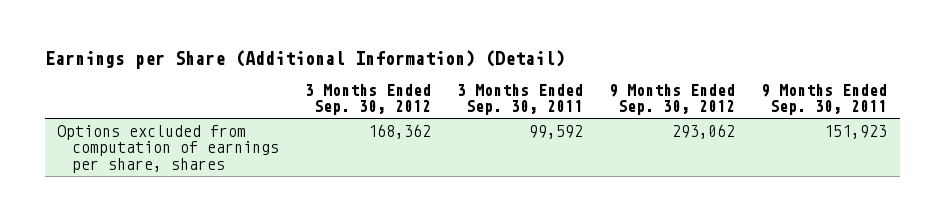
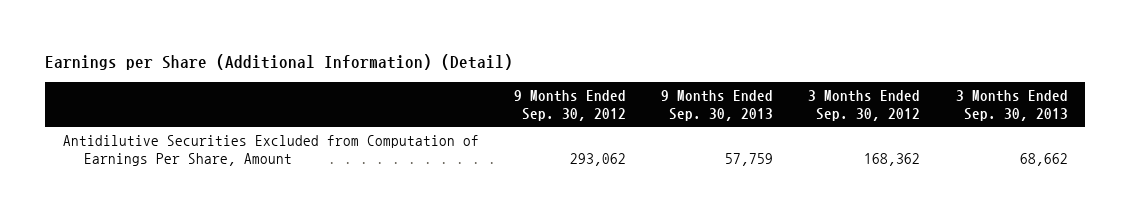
[457,83,584,116] 3 Months Ended Sep. 30, 2011 -> none
[760,83,887,116] 9 Months Ended Sep. 30, 2011 -> none
none -> [661,89,774,121] 9 Months Ended Sep. 30, 2013
none -> [955,89,1068,121] 3 Months Ended Sep. 30, 2013
[57,124,280,173] Options excluded from computation of earnings per share, shares -> [62,134,479,166] Antidilutive Securities Excluded from Computation of Earnings Per Share, Amount

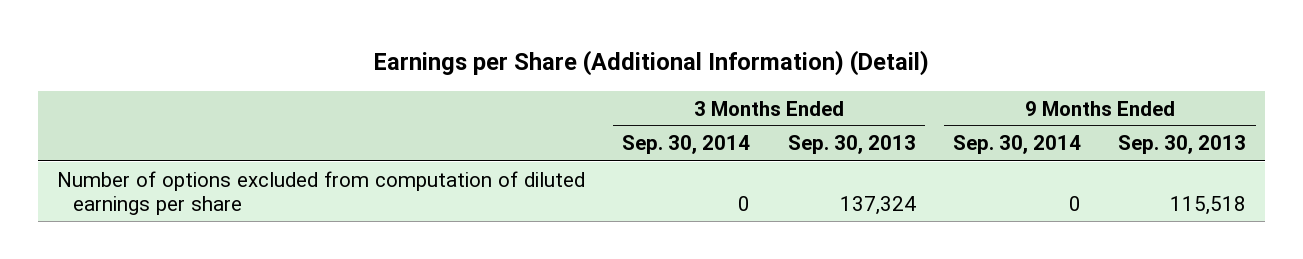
[513,89,626,121] 9 Months Ended Sep. 30, 2012 -> none
[808,89,921,121] 3 Months Ended Sep. 30, 2012 -> none
none -> [622,135,751,155] Sep. 30, 2014
none -> [953,135,1082,155] Sep. 30, 2014
[62,134,479,166] Antidilutive Securities Excluded from Computation of Earnings Per Share, Amount -> [56,170,585,215] Number of options excluded from computation of diluted earnings per share
[725,152,774,166] 57,759 -> [1170,195,1247,215] 115,518
[1019,152,1068,166] 68,662 -> [839,195,916,215] 137,324

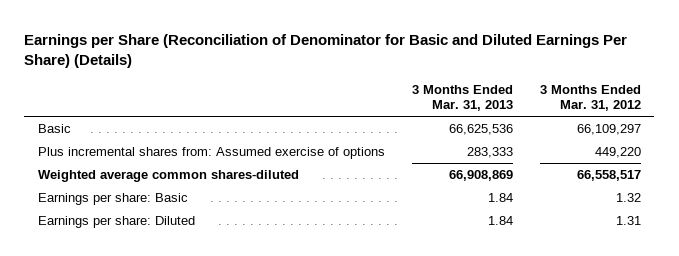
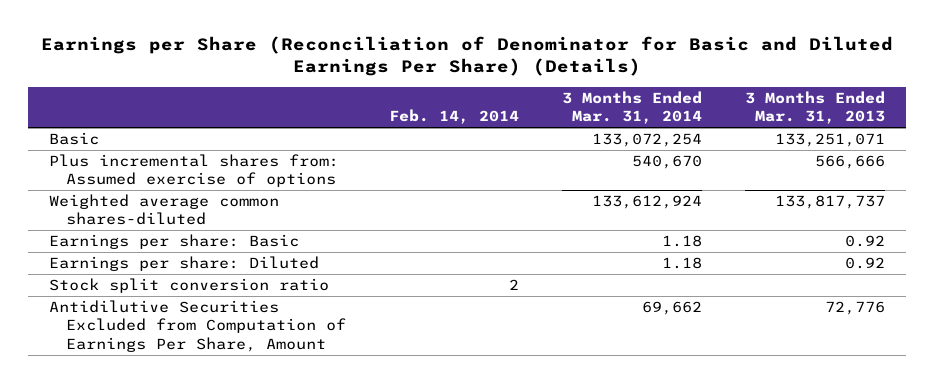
[539,84,641,112] 3 Months Ended Mar. 31, 2012 -> none
none -> [388,109,519,125] Feb. 14, 2014
none -> [561,90,702,125] 3 Months Ended Mar. 31, 2014
[448,123,513,135] 66,625,536 -> [774,133,885,148] 133,251,071
[466,146,513,158] 283,333 -> [814,155,885,170] 566,666
[448,169,513,181] 66,908,869 -> [774,195,885,210] 133,817,737
[487,192,513,202] 1.84 -> [844,235,885,248] 0.92
[487,215,513,225] 1.84 -> [844,257,885,270] 0.92
none -> [49,278,330,294] Stock split conversion ratio
none -> [49,300,346,352] Antidilutive Securities Excluded from Computation of Earnings Per Share, Amount

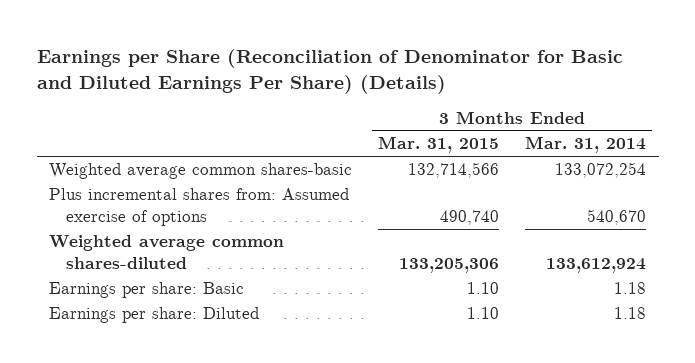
[388,109,519,125] Feb. 14, 2014 -> none
[744,90,885,125] 3 Months Ended Mar. 31, 2013 -> none
none -> [378,136,500,154] Mar. 31, 2015
[49,132,100,146] Basic -> [49,163,353,180] Weighted average common shares-basic
[49,278,330,294] Stock split conversion ratio -> none
[49,300,346,352] Antidilutive Securities Excluded from Computation of Earnings Per Share, Amount -> none

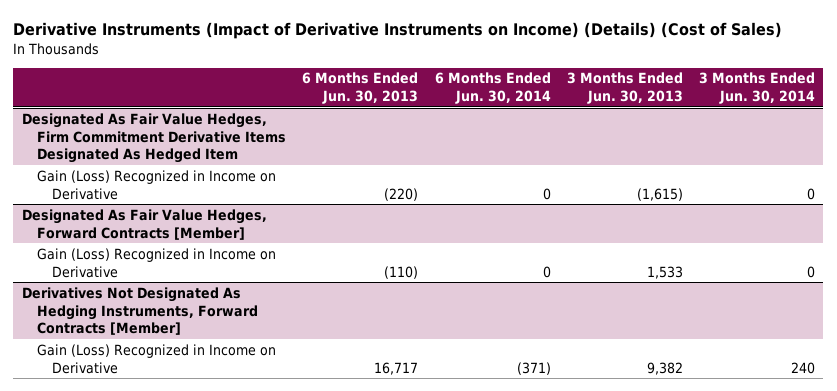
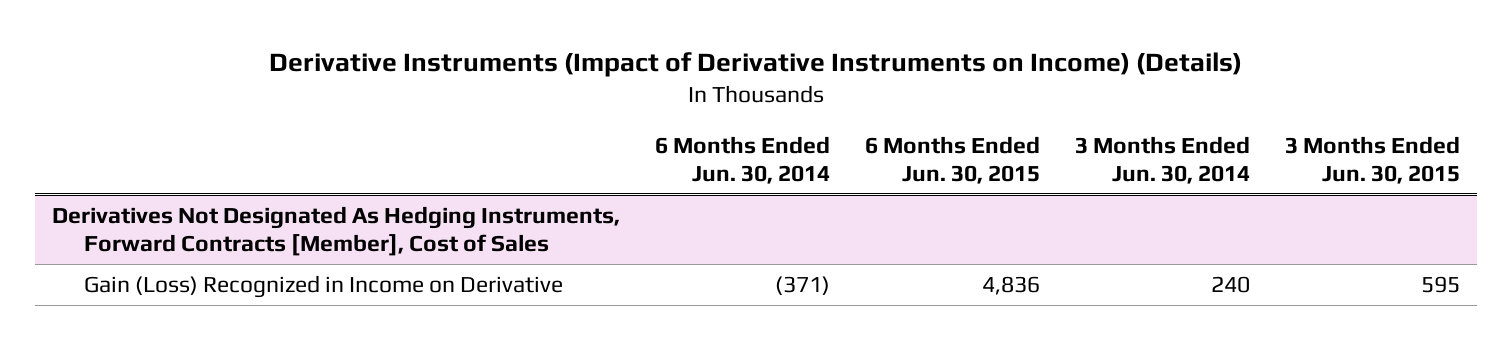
[13,21,783,39] Derivative Instruments (Impact of Derivative Instruments on Income) (Details) (Cost of Sales) -> [268,51,1242,77] Derivative Instruments (Impact of Derivative Instruments on Income) (Details)
[302,72,419,105] 6 Months Ended Jun. 30, 2013 -> none
[566,72,683,105] 3 Months Ended Jun. 30, 2013 -> none
none -> [864,135,1040,184] 6 Months Ended Jun. 30, 2015
none -> [1284,135,1460,184] 3 Months Ended Jun. 30, 2015
[21,112,286,164] Designated As Fair Value Hedges, Firm Commitment Derivative Items Designated As Hedged Item -> none
[36,169,276,200] Gain (Loss) Recognized in Income on Derivative -> none
[21,208,267,240] Designated As Fair Value Hedges, Forward Contracts [Member] -> none
[36,247,276,278] Gain (Loss) Recognized in Income on Derivative -> none
[21,286,258,336] Derivatives Not Designated As Hedging Instruments, Forward Contracts [Member] -> [52,206,621,257] Derivatives Not Designated As Hedging Instruments, Forward Contracts [Member], Cost of Sales

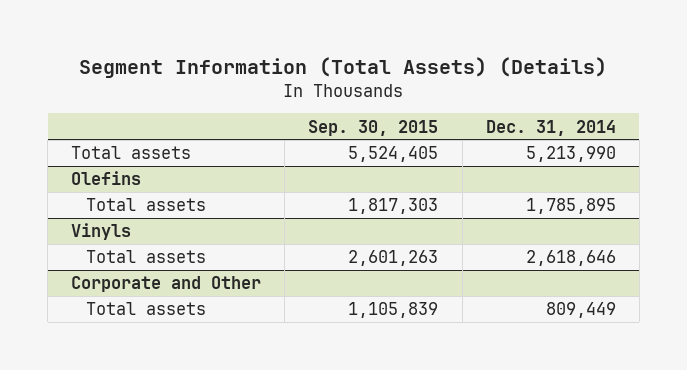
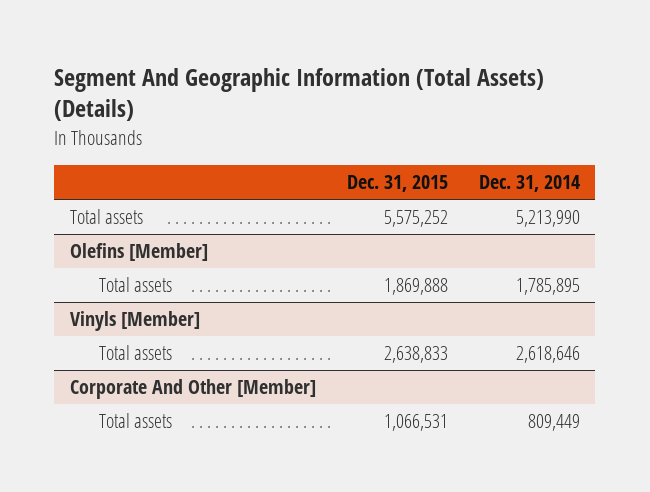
[79,56,608,78] Segment Information (Total Assets) (Details) -> [54,67,545,122] Segment And Geographic Information (Total Assets) (Details)
[308,119,439,136] Sep. 30, 2015 -> none
none -> [346,175,448,193] Dec. 31, 2015
[71,171,142,186] Olefins -> [69,243,208,262] Olefins [Member]
[71,223,132,241] Vinyls -> [69,311,200,332] Vinyls [Member]
[71,276,262,293] Corporate and Other -> [69,379,316,400] Corporate And Other [Member]

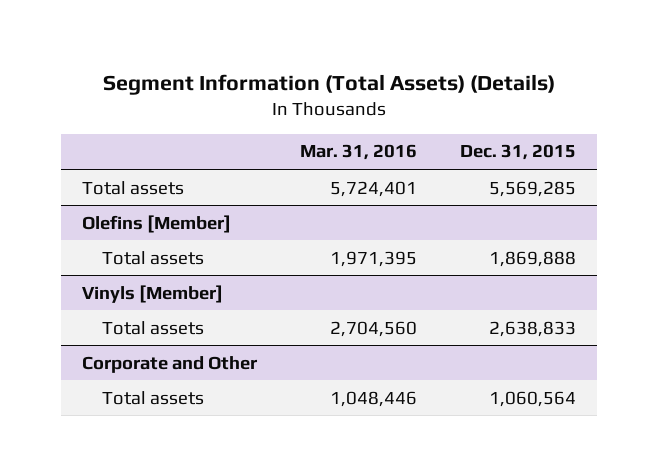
[54,67,545,122] Segment And Geographic Information (Total Assets) (Details) -> [103,73,556,95] Segment Information (Total Assets) (Details)
[478,175,580,193] Dec. 31, 2014 -> none
none -> [300,144,418,161] Mar. 31, 2016
[383,210,448,228] 5,575,252 -> [488,180,576,197] 5,569,285
[69,379,316,400] Corporate And Other [Member] -> [82,355,259,373] Corporate and Other
[383,414,448,432] 1,066,531 -> [488,390,576,407] 1,060,564

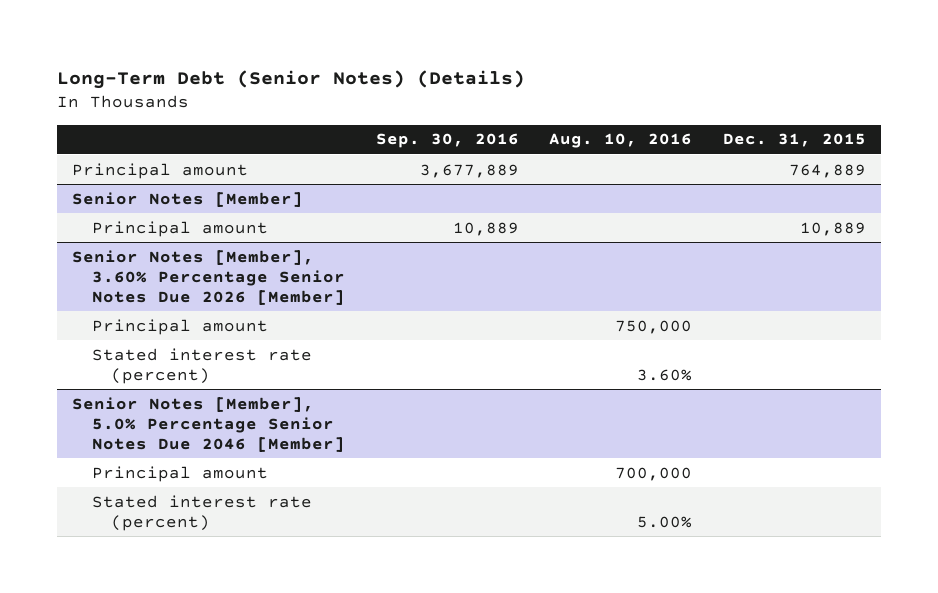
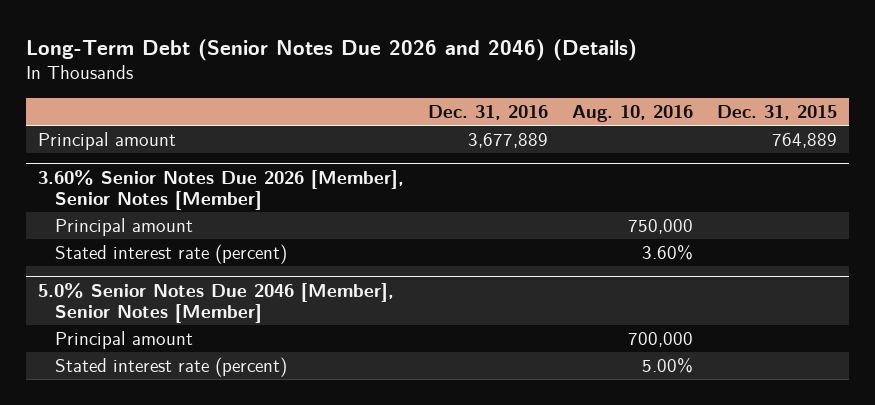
[56,69,525,89] Long-Term Debt (Senior Notes) (Details) -> [25,38,637,61] Long-Term Debt (Senior Notes Due 2026 and 2046) (Details)
[375,133,519,149] Sep. 30, 2016 -> none
none -> [427,104,548,120] Dec. 31, 2016
[72,191,304,207] Senior Notes [Member] -> none
[91,220,268,237] Principal amount -> none
[72,249,345,305] Senior Notes [Member], 3.60% Percentage Senior Notes Due 2026 [Member] -> [37,169,404,211] 3.60% Senior Notes Due 2026 [Member], Senior Notes [Member]
[72,396,345,452] Senior Notes [Member], 5.0% Percentage Senior Notes Due 2046 [Member] -> [37,282,394,324] 5.0% Senior Notes Due 2046 [Member], Senior Notes [Member]

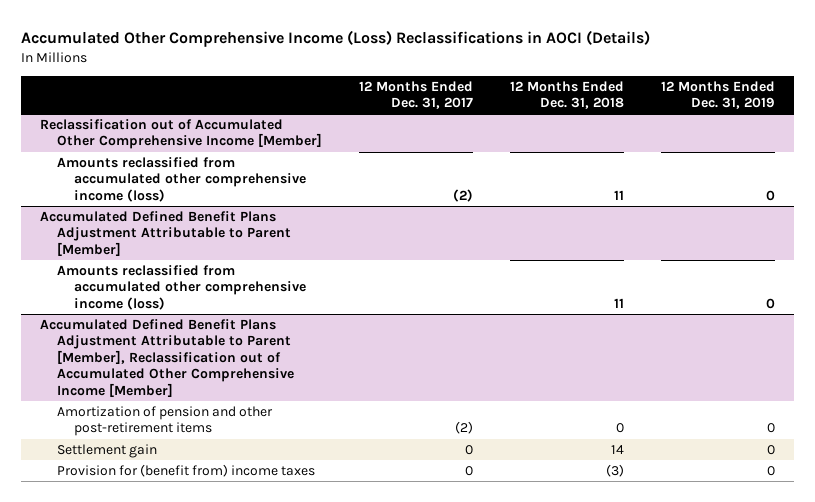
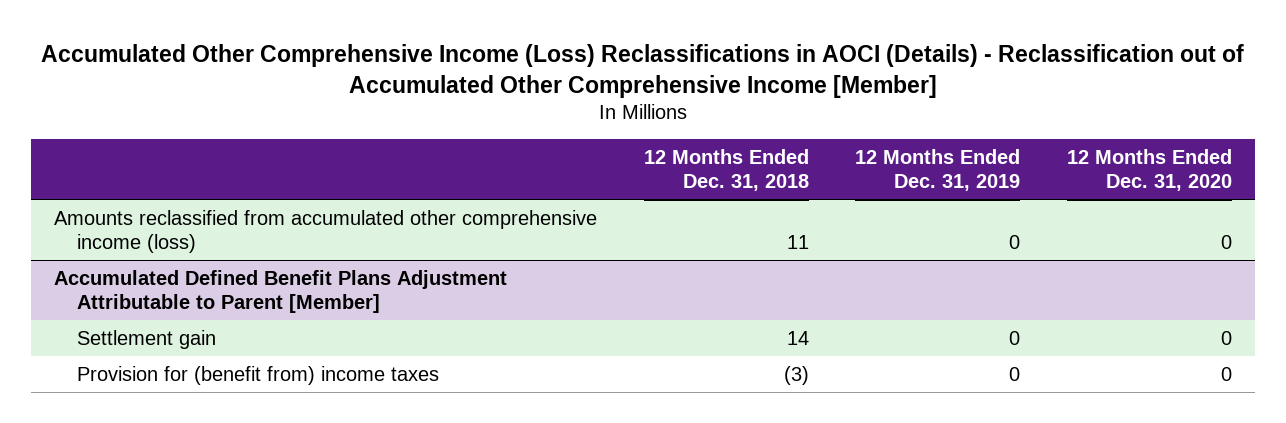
[21,30,651,48] Accumulated Other Comprehensive Income (Loss) Reclassifications in AOCI (Details) -> [40,43,1244,98] Accumulated Other Comprehensive Income (Loss) Reclassifications in AOCI (Details) - Reclassification out of Accumulated Other Comprehensive Income [Member]
[359,80,474,110] 12 Months Ended Dec. 31, 2017 -> none
none -> [1066,149,1232,192] 12 Months Ended Dec. 31, 2020
[39,118,322,150] Reclassification out of Accumulated Other Comprehensive Income [Member] -> none
[56,264,306,310] Amounts reclassified from accumulated other comprehensive income (loss) -> none
[39,318,294,397] Accumulated Defined Benefit Plans Adjustment Attributable to Parent [Member], Reclassification out of Accumulated Other Comprehensive Income [Member] -> none
[56,405,273,437] Amortization of pension and other post-retirement items -> none

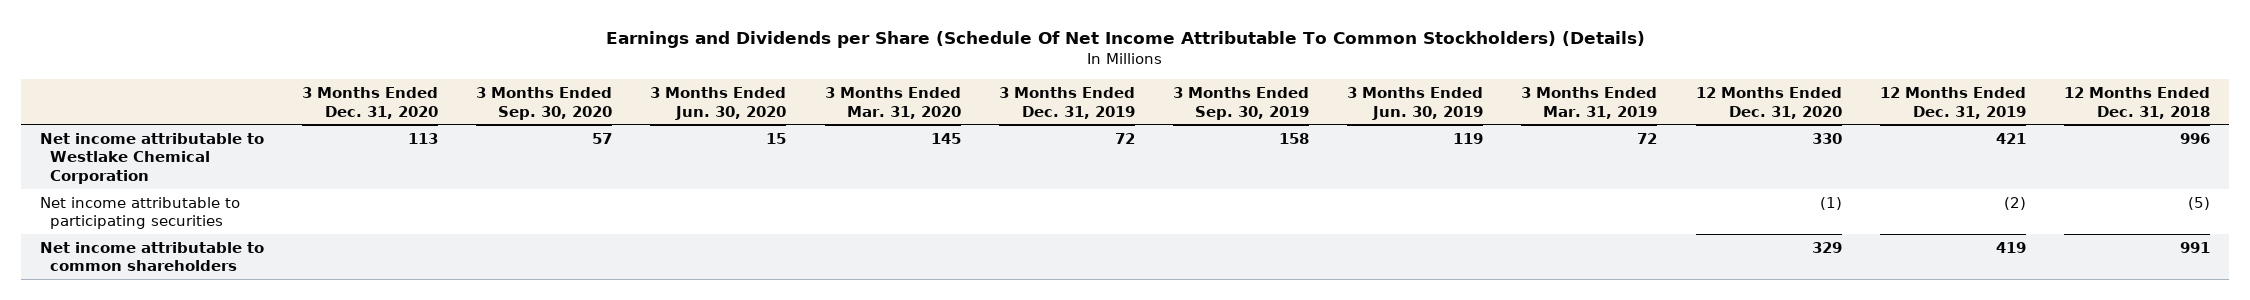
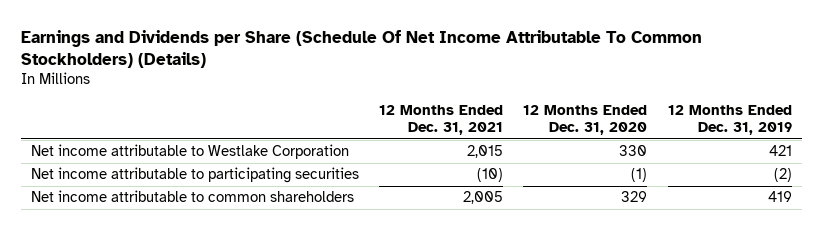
[301,86,438,119] 3 Months Ended Dec. 31, 2020 -> none
[476,86,613,120] 3 Months Ended Sep. 30, 2020 -> none
[650,86,787,120] 3 Months Ended Jun. 30, 2020 -> none
[824,86,961,119] 3 Months Ended Mar. 31, 2020 -> none
[998,86,1135,119] 3 Months Ended Dec. 31, 2019 -> none
[1173,86,1310,120] 3 Months Ended Sep. 30, 2019 -> none
[1347,86,1484,120] 3 Months Ended Jun. 30, 2019 -> none
[1521,86,1658,119] 3 Months Ended Mar. 31, 2019 -> none
[2064,86,2211,119] 12 Months Ended Dec. 31, 2018 -> none
none -> [379,104,504,136] 12 Months Ended Dec. 31, 2021
[39,132,264,185] Net income attributable to Westlake Chemical Corporation -> [30,144,349,160] Net income attributable to Westlake Corporation

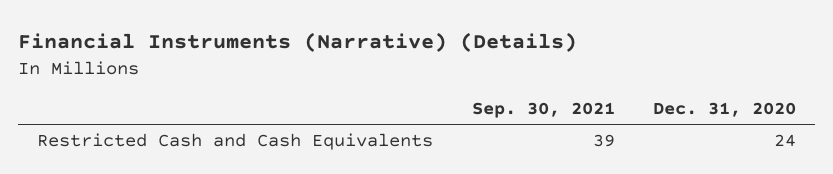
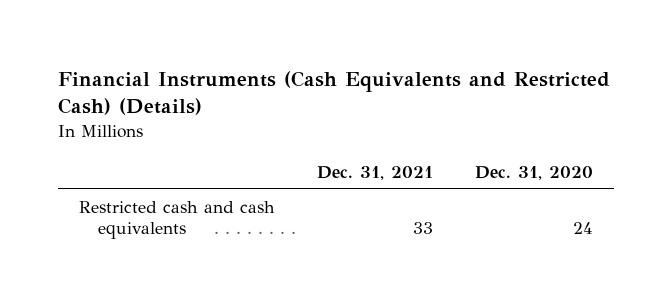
[17,31,577,52] Financial Instruments (Narrative) (Details) -> [58,70,611,116] Financial Instruments (Cash Equivalents and Restricted Cash) (Details)
[471,102,615,119] Sep. 30, 2021 -> none
none -> [316,165,433,180] Dec. 31, 2021
[37,133,434,151] Restricted Cash and Cash Equivalents -> [78,201,275,239] Restricted cash and cash equivalents

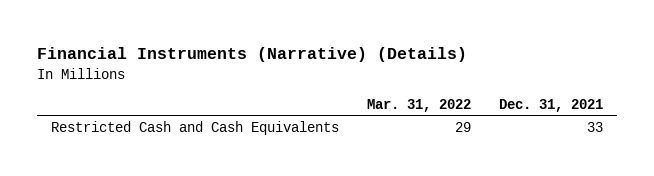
[58,70,611,116] Financial Instruments (Cash Equivalents and Restricted Cash) (Details) -> [37,47,468,63] Financial Instruments (Narrative) (Details)
[474,165,593,180] Dec. 31, 2020 -> none
none -> [367,98,472,112] Mar. 31, 2022
[78,201,275,239] Restricted cash and cash equivalents -> [51,121,340,136] Restricted Cash and Cash Equivalents

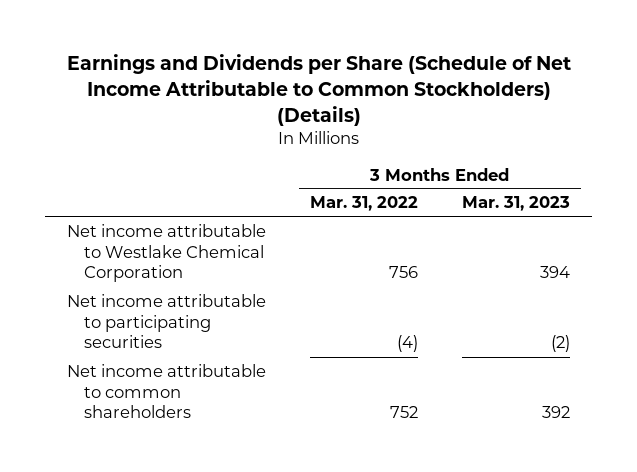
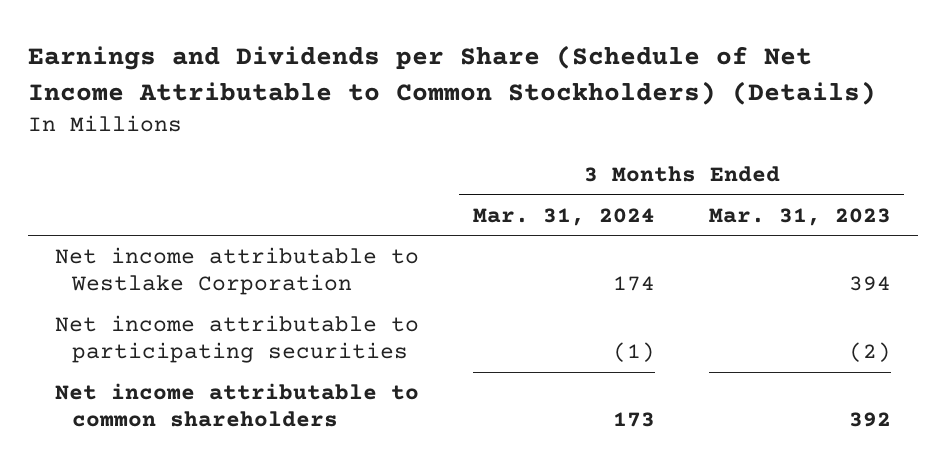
[310,196,419,212] Mar. 31, 2022 -> none
none -> [472,207,655,226] Mar. 31, 2024
[66,223,266,283] Net income attributable to Westlake Chemical Corporation -> [54,246,419,296] Net income attributable to Westlake Corporation

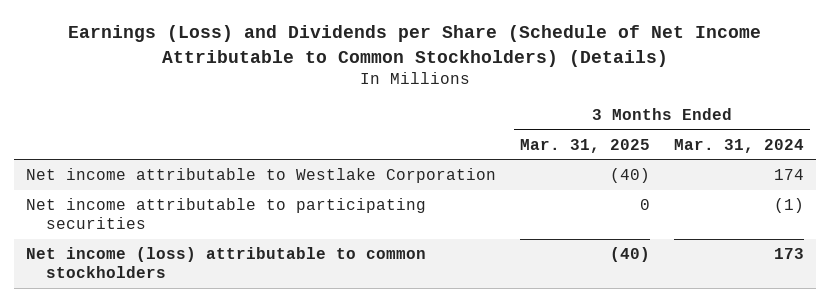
[27,44,876,105] Earnings and Dividends per Share (Schedule of Net Income Attributable to Common Stockholders) (Details) -> [67,25,761,67] Earnings (Loss) and Dividends per Share (Schedule of Net Income Attributable to Common Stockholders) (Details)
[708,207,891,226] Mar. 31, 2023 -> none
none -> [519,138,650,153] Mar. 31, 2025
[54,382,419,428] Net income attributable to common shareholders -> [25,247,426,279] Net income (loss) attributable to common stockholders

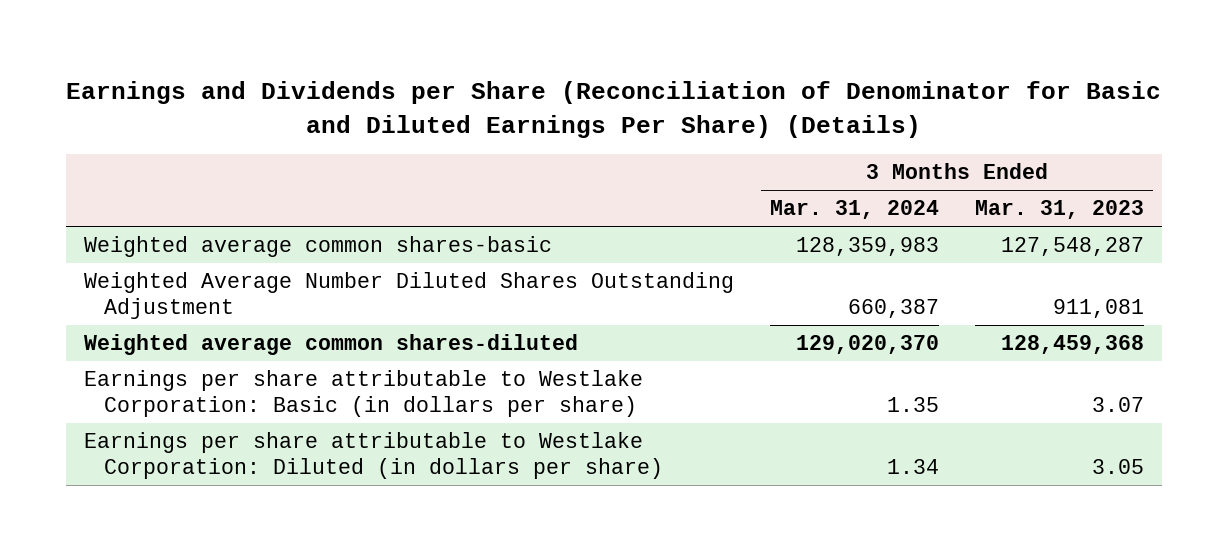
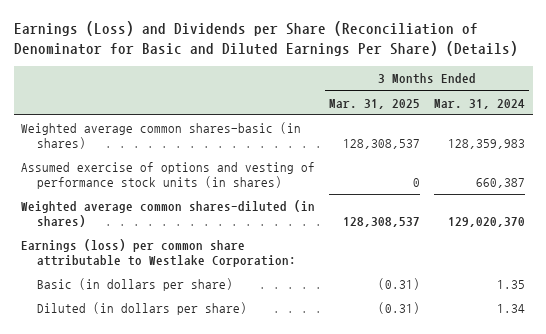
[65,81,1161,138] Earnings and Dividends per Share (Reconciliation of Denominator for Basic and Diluted Earnings Per Share) (Details) -> [13,21,518,57] Earnings (Loss) and Dividends per Share (Reconciliation of Denominator for Basic and Diluted Earnings Per Share) (Details)
[974,200,1144,220] Mar. 31, 2023 -> none
none -> [329,98,421,109] Mar. 31, 2025
[83,236,552,258] Weighted average common shares-basic -> [20,122,301,150] Weighted average common shares-basic (in shares)
[83,272,734,319] Weighted Average Number Diluted Shares Outstanding Adjustment -> [20,162,315,190] Assumed exercise of options and vesting of performance stock units (in shares)
[83,334,578,356] Weighted average common shares-diluted -> [20,200,315,228] Weighted average common shares-diluted (in shares)
none -> [20,239,296,268] Earnings (loss) per common share attributable to Westlake Corporation:
[83,370,643,417] Earnings per share attributable to Westlake Corporation: Basic (in dollars per share) -> [36,278,233,292] Basic (in dollars per share)
[83,432,663,479] Earnings per share attributable to Westlake Corporation: Diluted (in dollars per share) -> [36,302,247,316] Diluted (in dollars per share)

